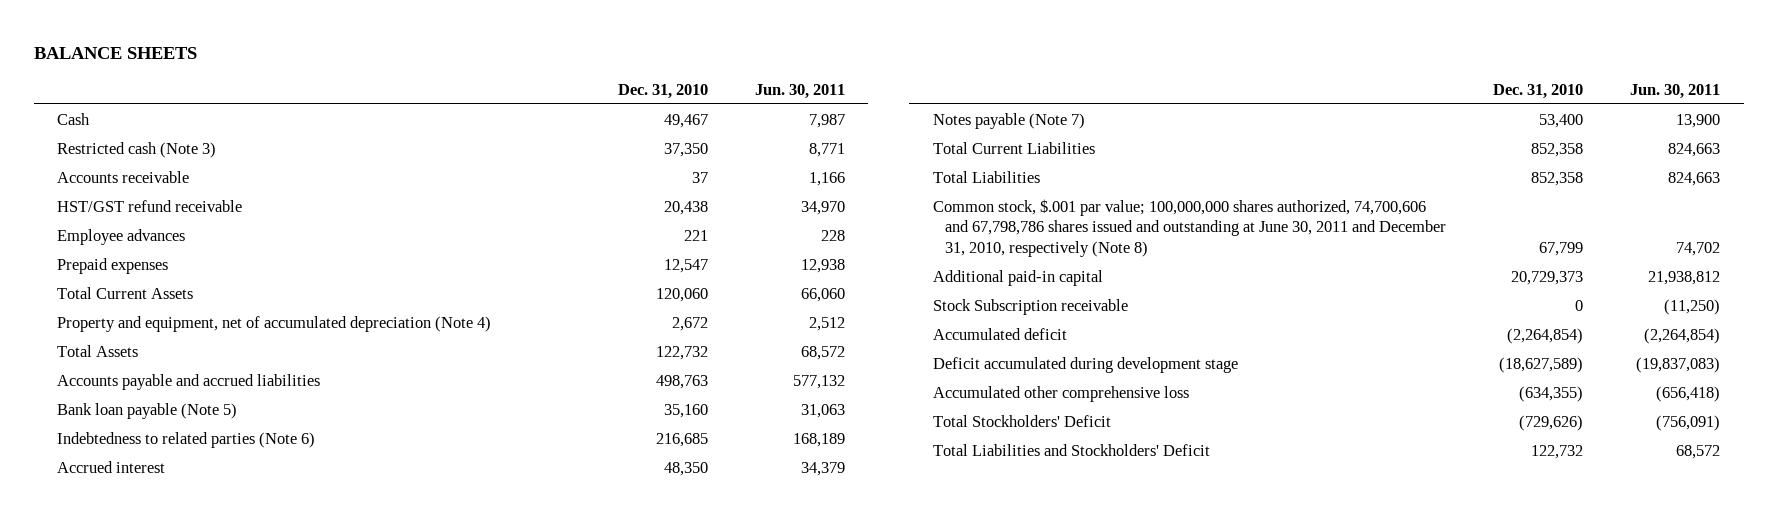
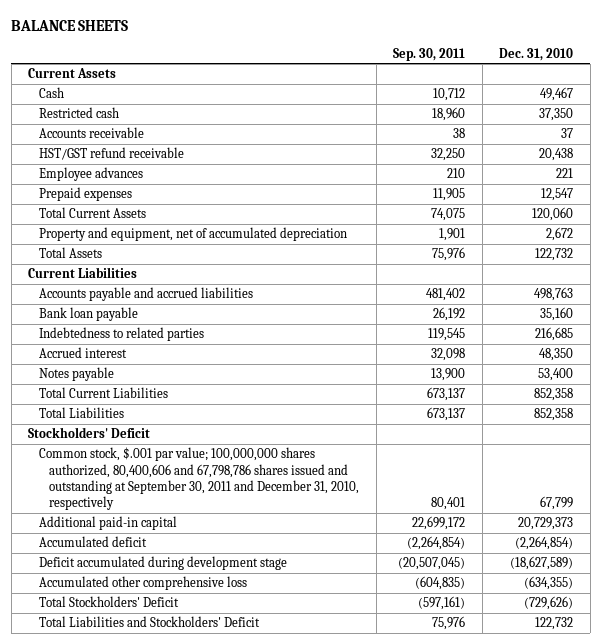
[754,83,845,99] Jun. 30, 2011 -> none
none -> [393,47,466,61] Sep. 30, 2011
none -> [28,68,117,79] Current Assets
[57,141,217,158] Restricted cash (Note 3) -> [38,107,119,119] Restricted cash
[57,315,492,332] Property and equipment, net of accumulated depreciation (Note 4) -> [38,227,347,242] Property and equipment, net of accumulated depreciation
none -> [28,267,138,279] Current Liabilities
[57,402,238,419] Bank loan payable (Note 5) -> [38,307,138,322] Bank loan payable
[57,431,316,448] Indebtedness to related parties (Note 6) -> [38,327,204,342] Indebtedness to related parties
[932,112,1085,129] Notes payable (Note 7) -> [38,367,114,382] Notes payable
none -> [28,427,151,439] Stockholders' Deficit
[932,198,1447,258] Common stock, $.001 par value; 100,000,000 shares authorized, 74,700,606 and 67,798,786 shares issued and outstanding at June 30, 2011 and December 31, 2010, respectively (Note 8) -> [38,447,360,511] Common stock, $.001 par value; 100,000,000 shares authorized, 80,400,606 and 67,798,786 shares issued and outstanding at September 30, 2011 and December 31, 2010, respectively
[932,298,1128,315] Stock Subscription receivable -> none

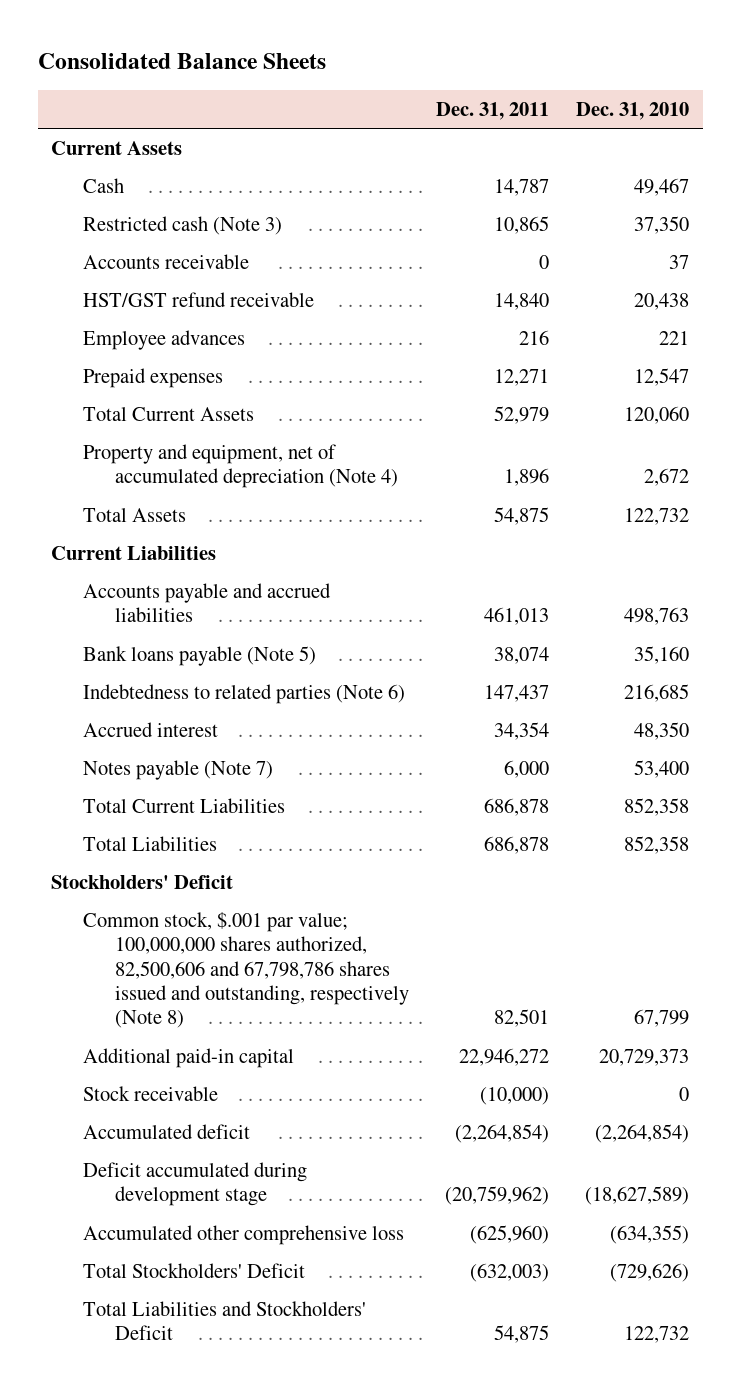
[11,20,129,32] BALANCE SHEETS -> [37,53,326,70] Consolidated Balance Sheets
[393,47,466,61] Sep. 30, 2011 -> none
none -> [436,101,550,120] Dec. 31, 2011
[38,107,119,119] Restricted cash -> [83,215,283,235] Restricted cash (Note 3)
[38,227,347,242] Property and equipment, net of accumulated depreciation -> [83,443,398,489] Property and equipment, net of accumulated depreciation (Note 4)
[38,307,138,322] Bank loan payable -> [83,645,317,666] Bank loans payable (Note 5)
[38,327,204,342] Indebtedness to related parties -> [83,683,406,704] Indebtedness to related parties (Note 6)
[38,367,114,382] Notes payable -> [83,759,274,780] Notes payable (Note 7)
[38,447,360,511] Common stock, $.001 par value; 100,000,000 shares authorized, 80,400,606 and 67,798,786 shares issued and outstanding at September 30, 2011 and December 31, 2010, respectively -> [83,911,409,1029] Common stock, $.001 par value; 100,000,000 shares authorized, 82,500,606 and 67,798,786 shares issued and outstanding, respectively (Note 8)
none -> [83,1085,219,1101] Stock receivable

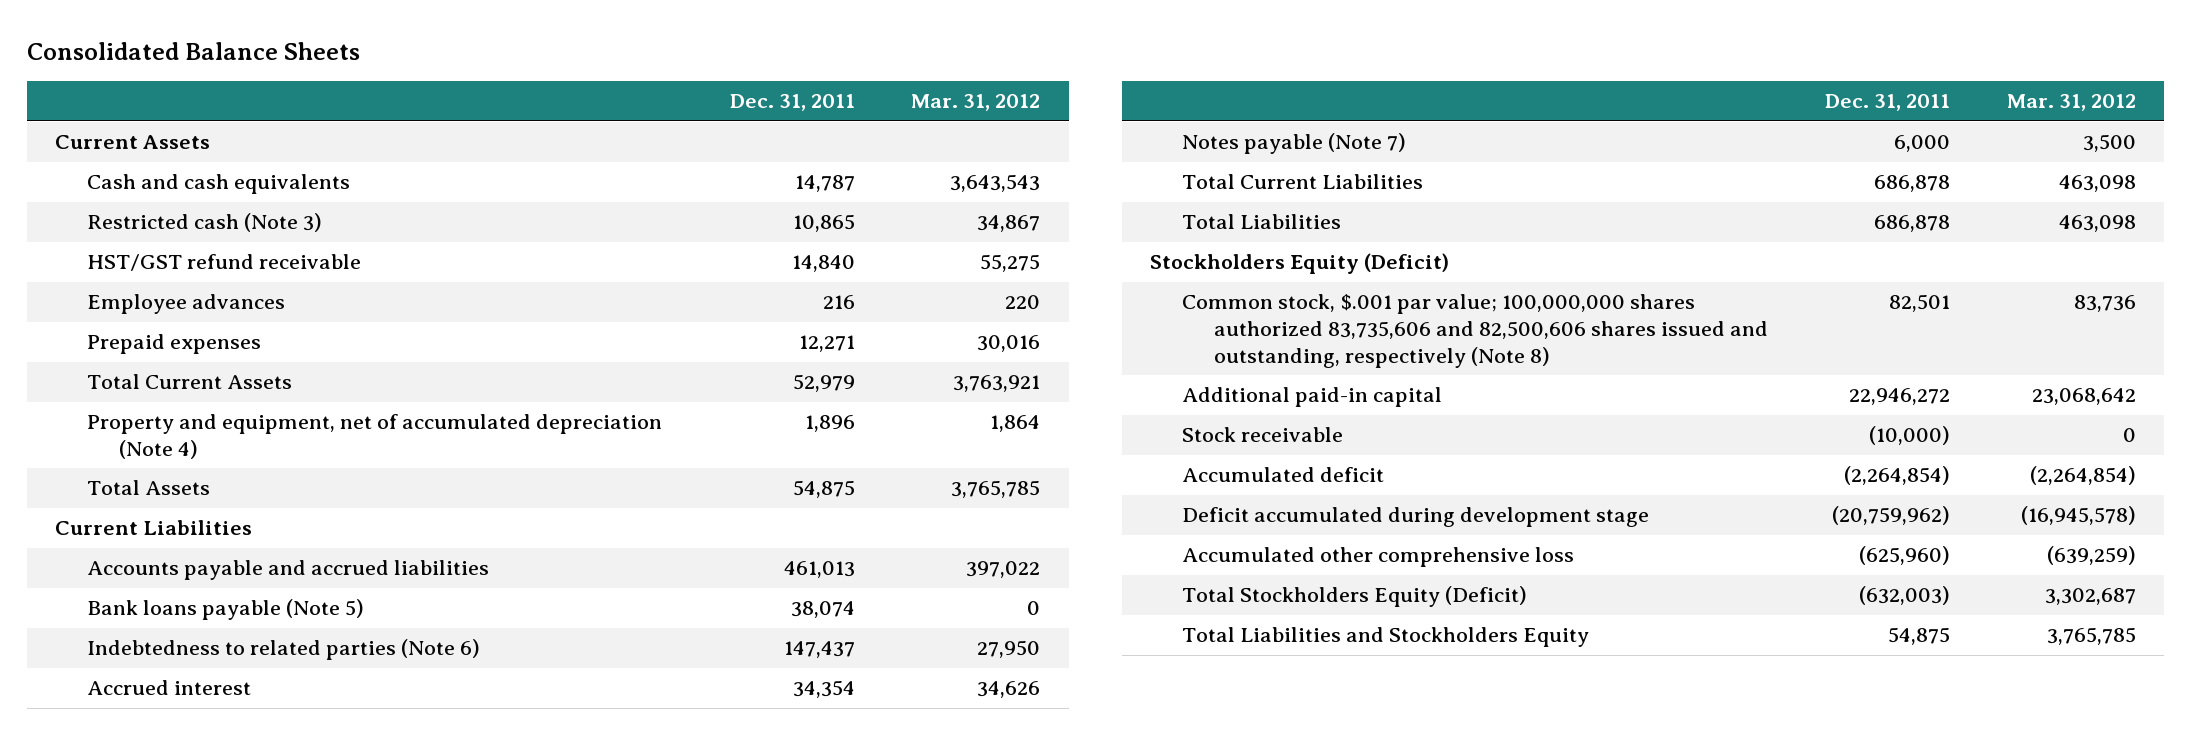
[576,101,690,120] Dec. 31, 2010 -> none
none -> [911,94,1041,112] Mar. 31, 2012
[83,177,125,193] Cash -> [87,174,351,195] Cash and cash equivalents
[83,253,250,269] Accounts receivable -> none
[51,874,234,889] Stockholders' Deficit -> [1150,253,1450,275] Stockholders Equity (Deficit)
[83,911,409,1029] Common stock, $.001 par value; 100,000,000 shares authorized, 82,500,606 and 67,798,786 shares issued and outstanding, respectively (Note 8) -> [1182,294,1769,368] Common stock, $.001 par value; 100,000,000 shares authorized 83,735,606 and 82,500,606 shares issued and outstanding, respectively (Note 8)
[83,1262,306,1278] Total Stockholders' Deficit -> [1182,586,1528,608] Total Stockholders Equity (Deficit)
[83,1300,367,1341] Total Liabilities and Stockholders' Deficit -> [1182,627,1590,648] Total Liabilities and Stockholders Equity

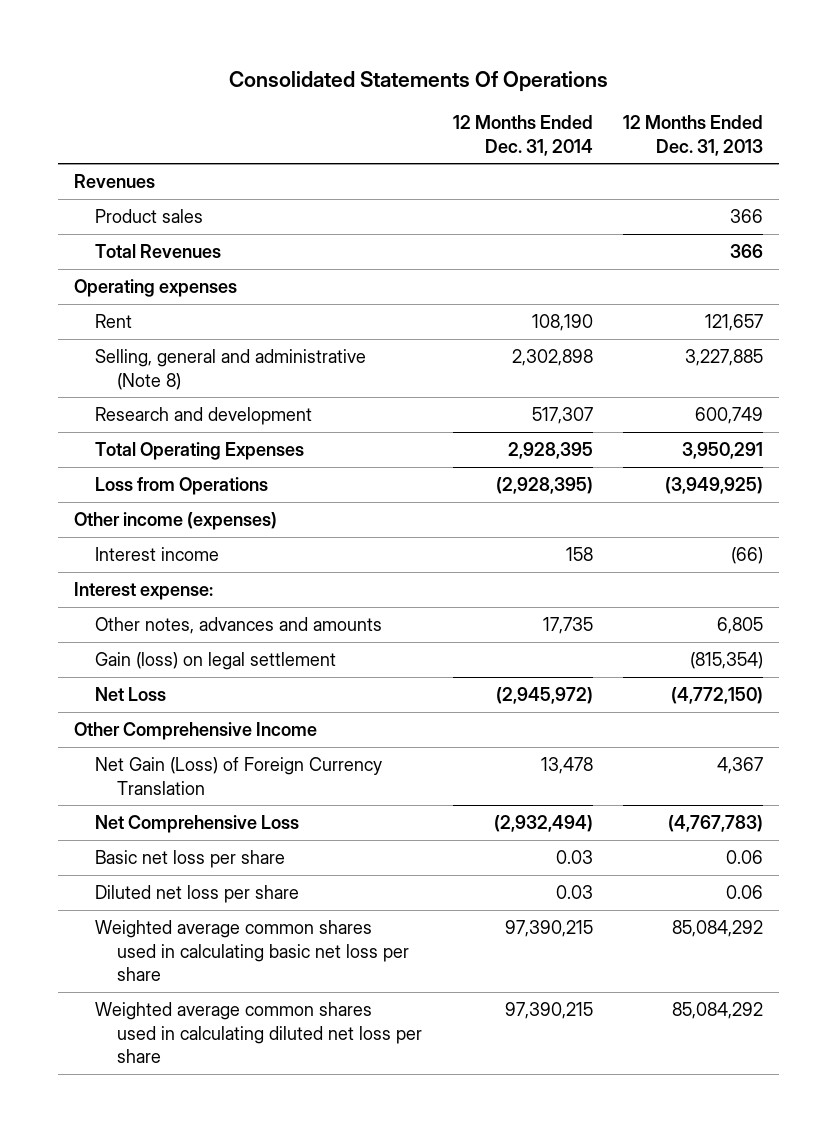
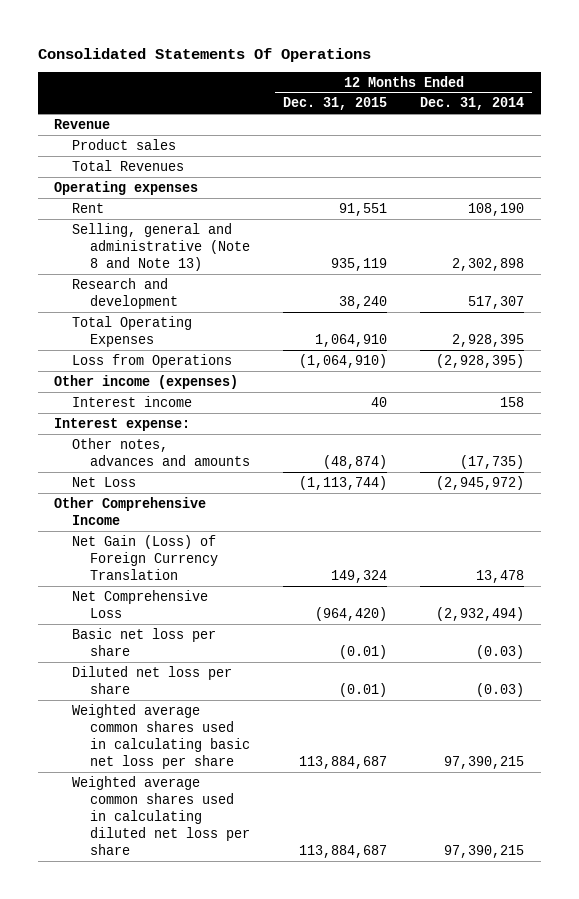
[623,115,764,156] 12 Months Ended Dec. 31, 2013 -> none
none -> [283,97,388,111] Dec. 31, 2015
[73,174,155,189] Revenues -> [54,118,111,129] Revenue
[95,349,367,390] Selling, general and administrative (Note 8) -> [72,222,250,271] Selling, general and administrative (Note 8 and Note 13)
[95,652,337,671] Gain (loss) on legal settlement -> none
[542,617,593,635] 17,735 -> [460,454,525,469] (17,735)
[555,850,593,865] 0.03 -> [476,644,525,659] (0.03)
[555,885,593,900] 0.03 -> [476,682,525,697] (0.03)

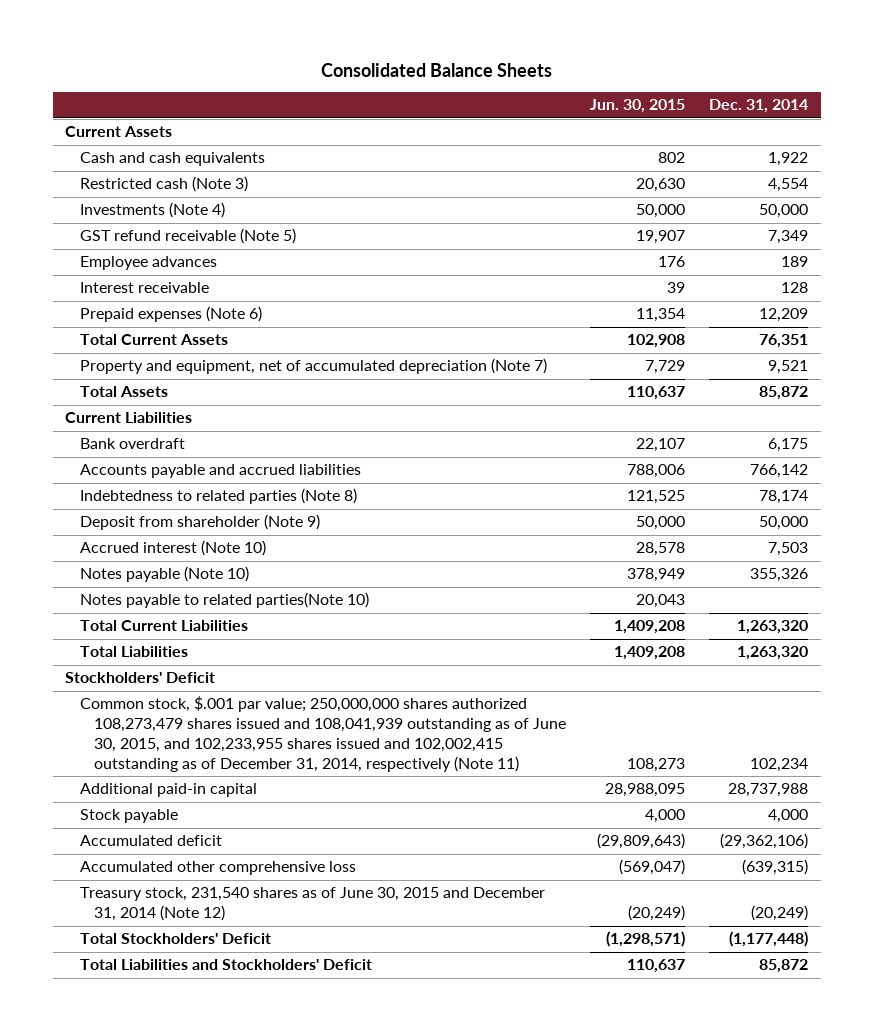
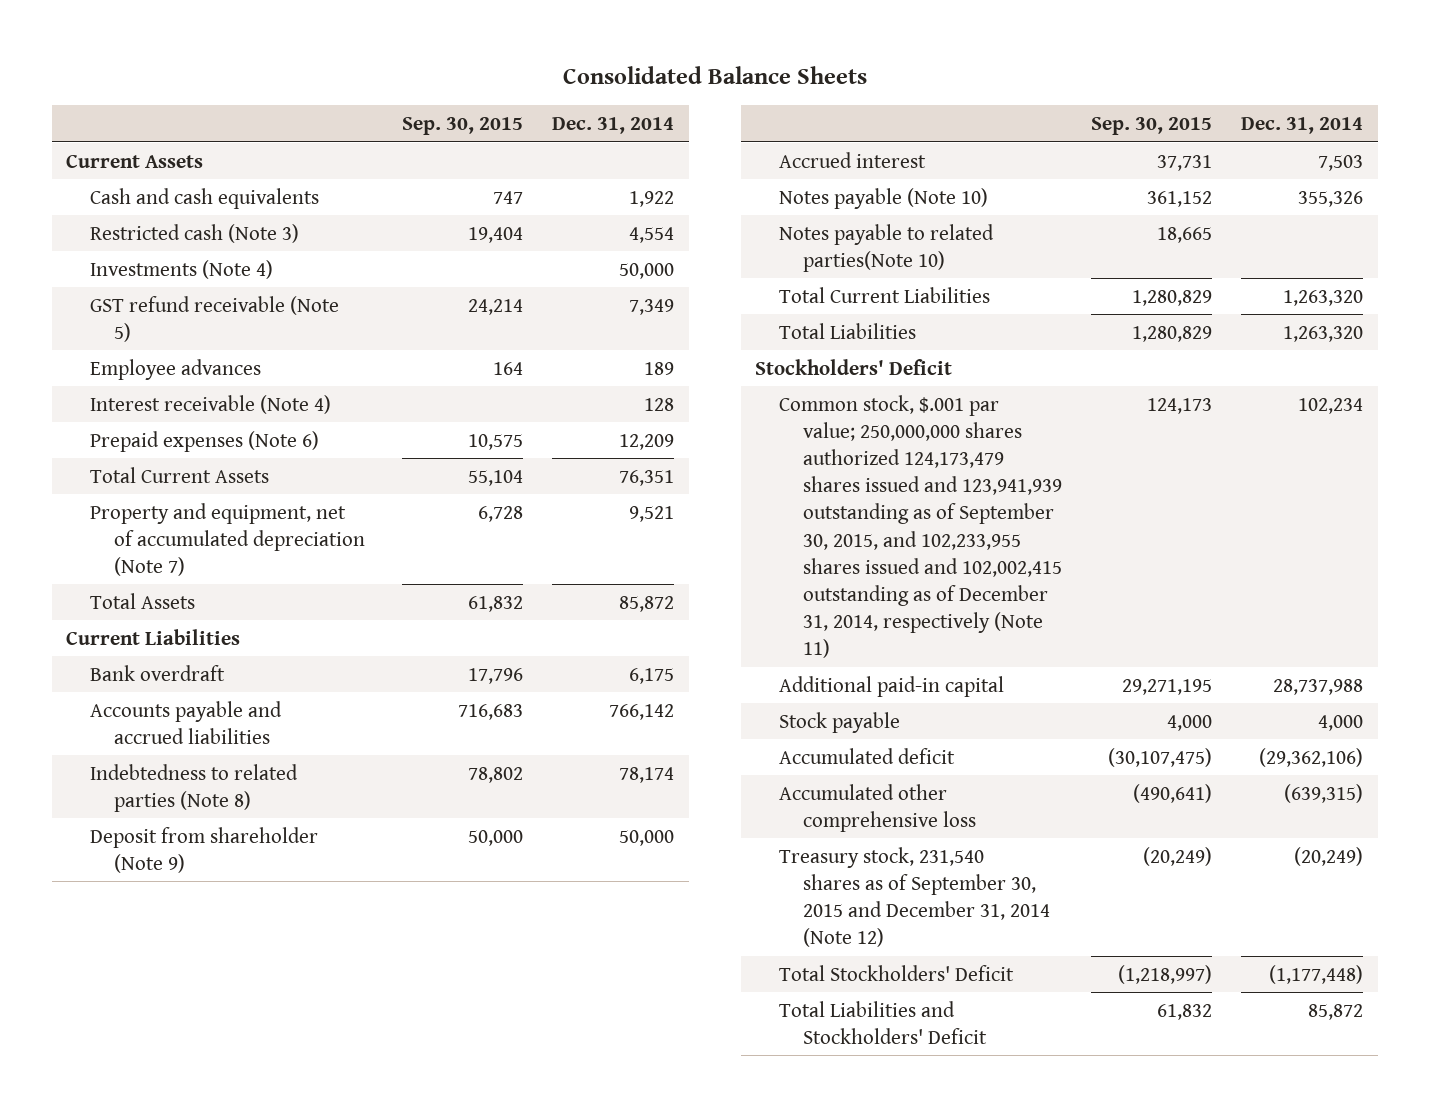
[590,99,686,114] Jun. 30, 2015 -> none
none -> [402,117,524,136] Sep. 30, 2015
[79,282,209,294] Interest receivable -> [90,394,332,414] Interest receivable (Note 4)
[79,540,266,557] Accrued interest (Note 10) -> [779,151,927,168] Accrued interest
[79,696,567,772] Common stock, $.001 par value; 250,000,000 shares authorized 108,273,479 shares issued and 108,041,939 outstanding as of June 30, 2015, and 102,233,955 shares issued and 102,002,415 outstanding as of December 31, 2014, respectively (Note 11) -> [779,394,1063,659] Common stock, $.001 par value; 250,000,000 shares authorized 124,173,479 shares issued and 123,941,939 outstanding as of September 30, 2015, and 102,233,955 shares issued and 102,002,415 outstanding as of December 31, 2014, respectively (Note 11)
[79,887,545,922] Treasury stock, 231,540 shares as of June 30, 2015 and December 31, 2014 (Note 12) -> [779,846,1051,948] Treasury stock, 231,540 shares as of September 30, 2015 and December 31, 2014 (Note 12)

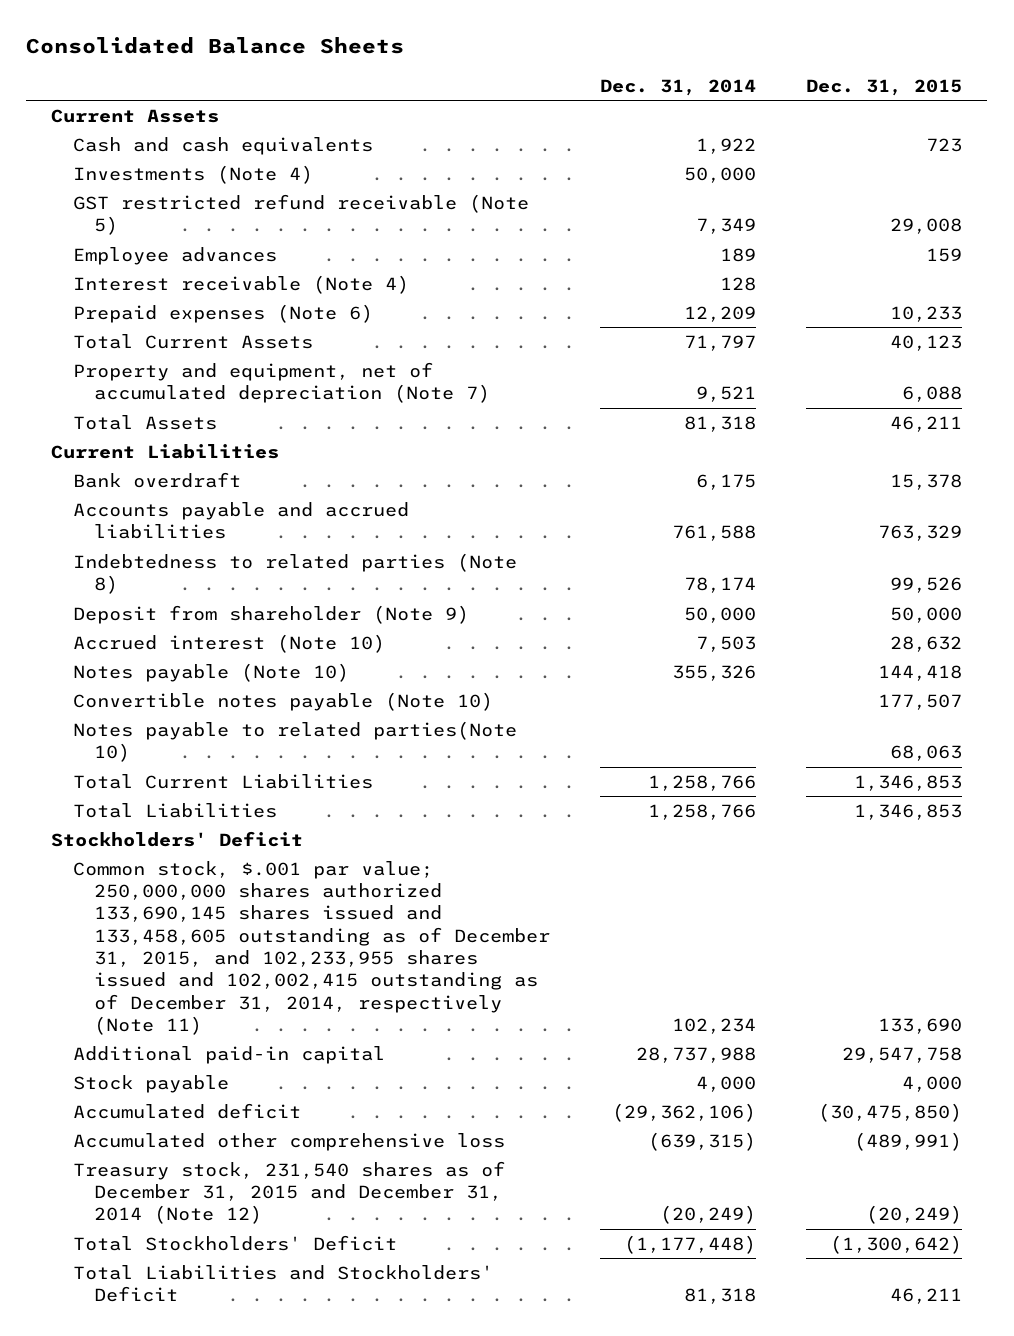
[402,117,524,136] Sep. 30, 2015 -> none
none -> [806,78,963,96] Dec. 31, 2015
[90,223,300,243] Restricted cash (Note 3) -> none
[90,295,340,342] GST refund receivable (Note 5) -> [72,193,529,236] GST restricted refund receivable (Note 5)
[619,469,675,486] 76,351 -> [683,334,756,351] 71,797
[619,595,675,612] 85,872 -> [683,415,756,432] 81,318
[609,703,675,720] 766,142 -> [671,525,756,542] 761,588
[779,151,927,168] Accrued interest -> [72,633,385,653] Accrued interest (Note 10)
none -> [72,691,493,711] Convertible notes payable (Note 10)
[1283,289,1364,306] 1,263,320 -> [647,774,756,791] 1,258,766
[1283,325,1364,342] 1,263,320 -> [647,803,756,820] 1,258,766
[779,394,1063,659] Common stock, $.001 par value; 250,000,000 shares authorized 124,173,479 shares issued and 123,941,939 outstanding as of September 30, 2015, and 102,233,955 shares issued and 102,002,415 outstanding as of December 31, 2014, respectively (Note 11) -> [72,860,550,1035] Common stock, $.001 par value; 250,000,000 shares authorized 133,690,145 shares issued and 133,458,605 outstanding as of December 31, 2015, and 102,233,955 shares issued and 102,002,415 outstanding as of December 31, 2014, respectively (Note 11)
[779,846,1051,948] Treasury stock, 231,540 shares as of September 30, 2015 and December 31, 2014 (Note 12) -> [72,1160,505,1225] Treasury stock, 231,540 shares as of December 31, 2015 and December 31, 2014 (Note 12)
[1308,1003,1364,1020] 85,872 -> [683,1288,756,1305] 81,318

